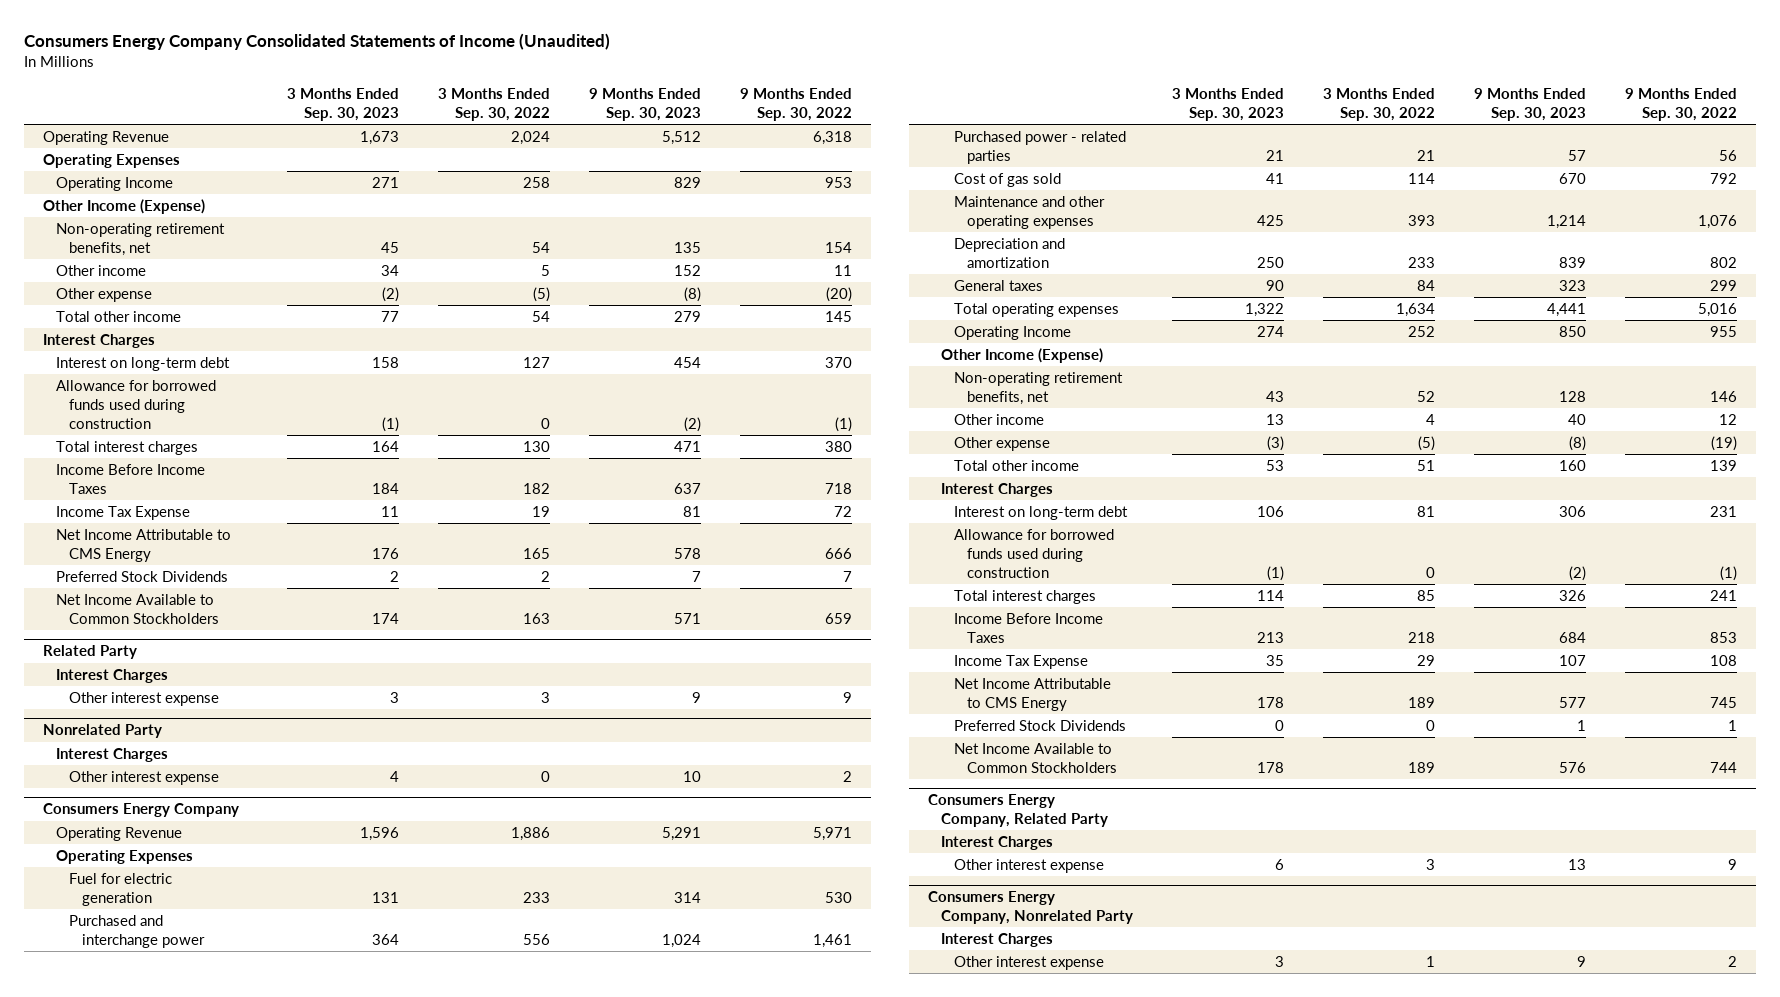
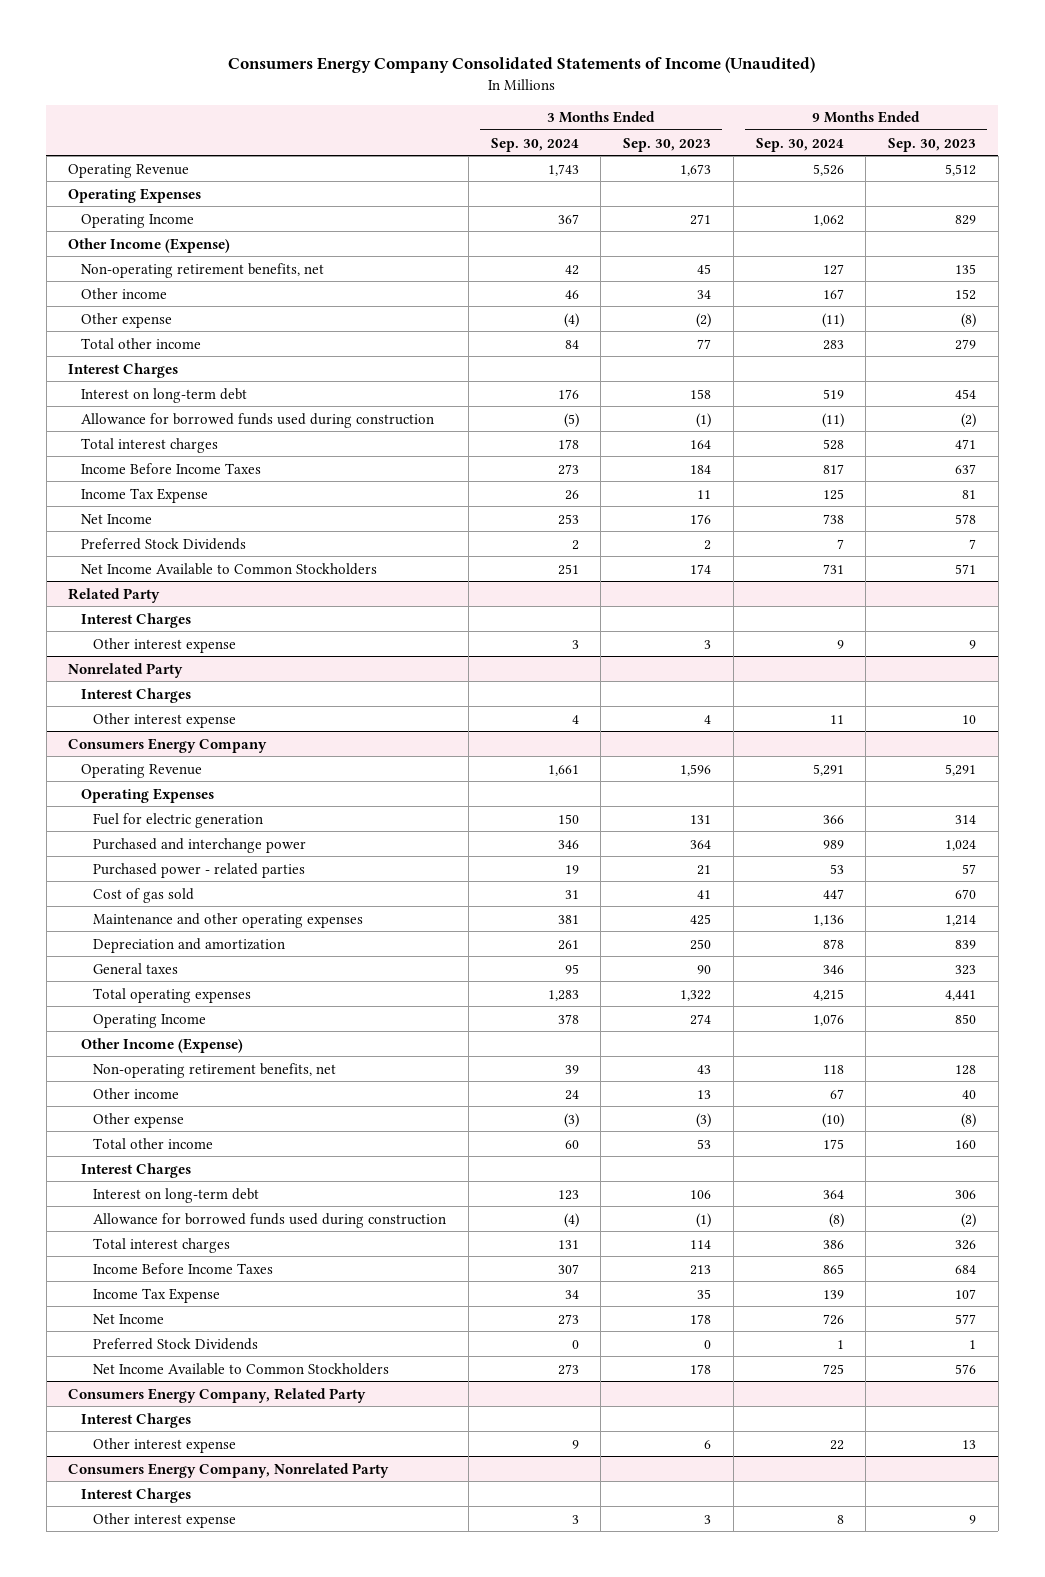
[438,88,551,122] 3 Months Ended Sep. 30, 2022 -> none
[739,88,852,122] 9 Months Ended Sep. 30, 2022 -> none
none -> [490,137,579,152] Sep. 30, 2024
none -> [755,137,844,152] Sep. 30, 2024
[56,528,232,562] Net Income Attributable to CMS Energy -> [80,513,152,524] Net Income
[954,677,1112,711] Net Income Attributable to CMS Energy -> [93,1313,165,1324] Net Income

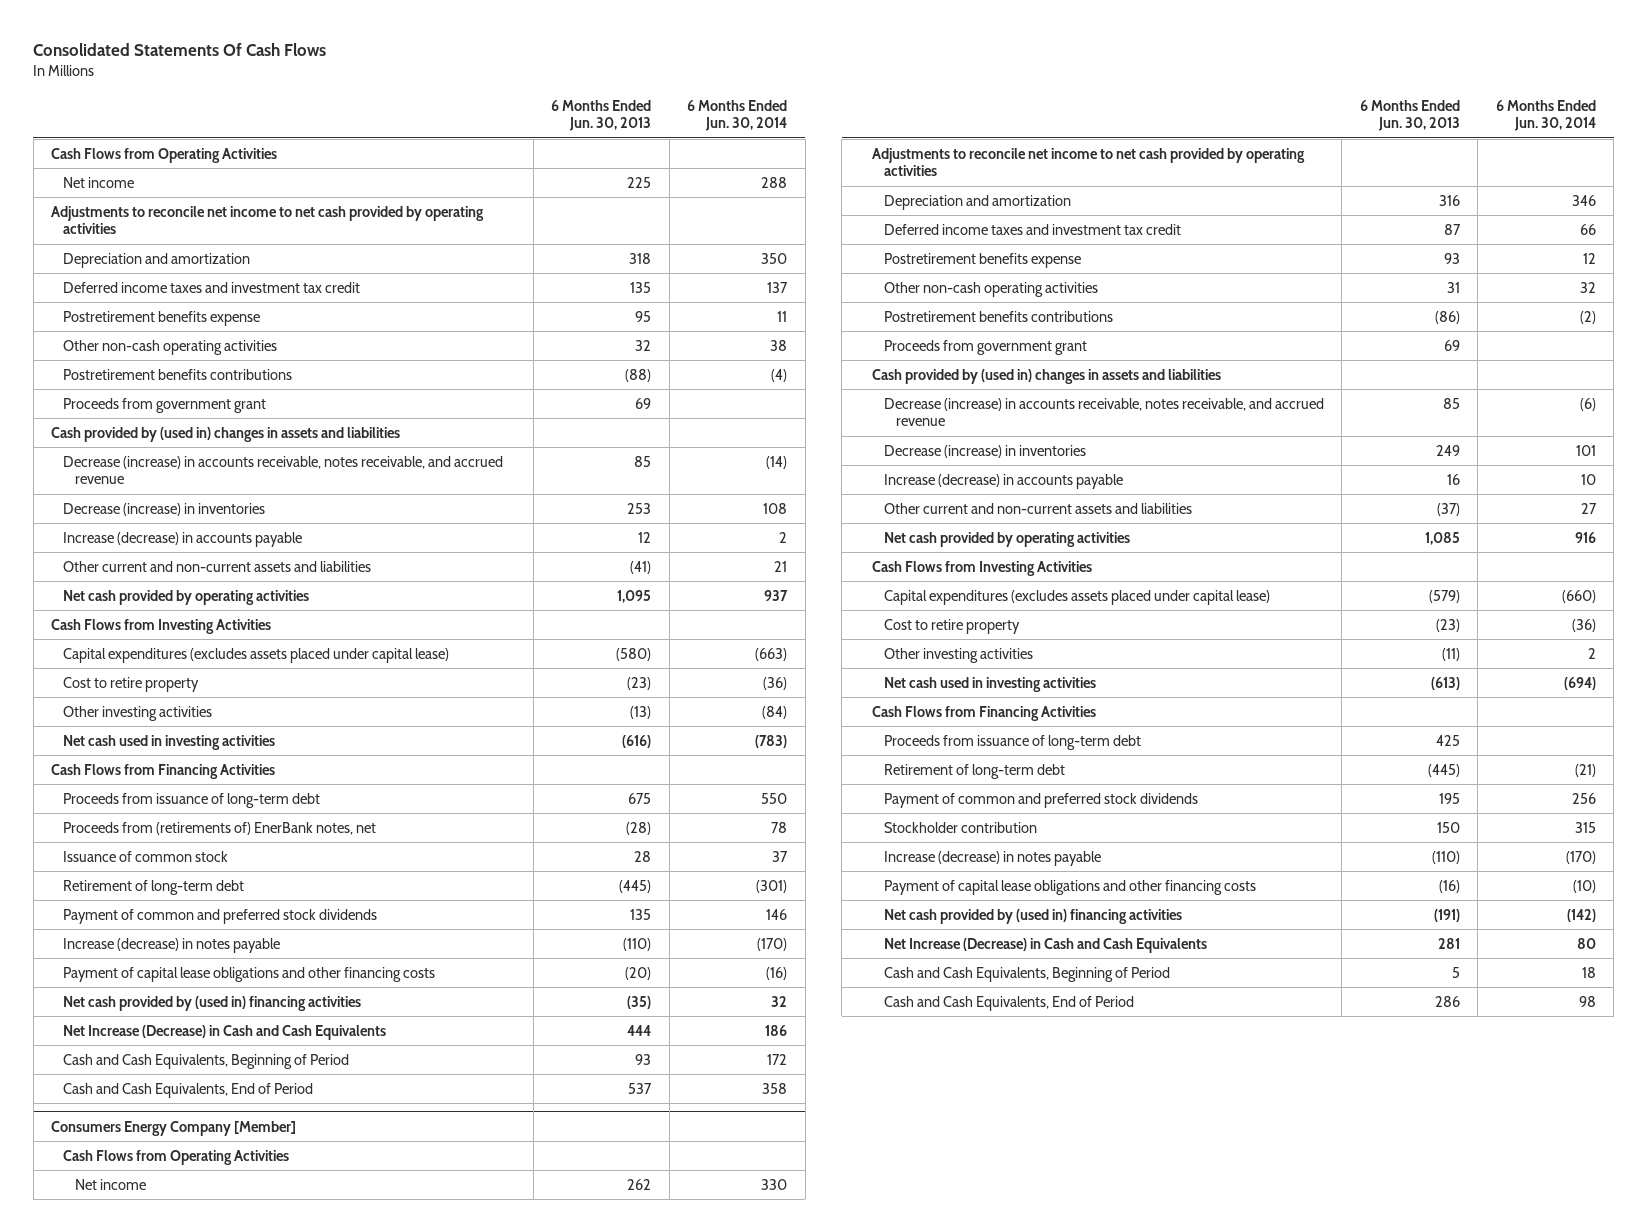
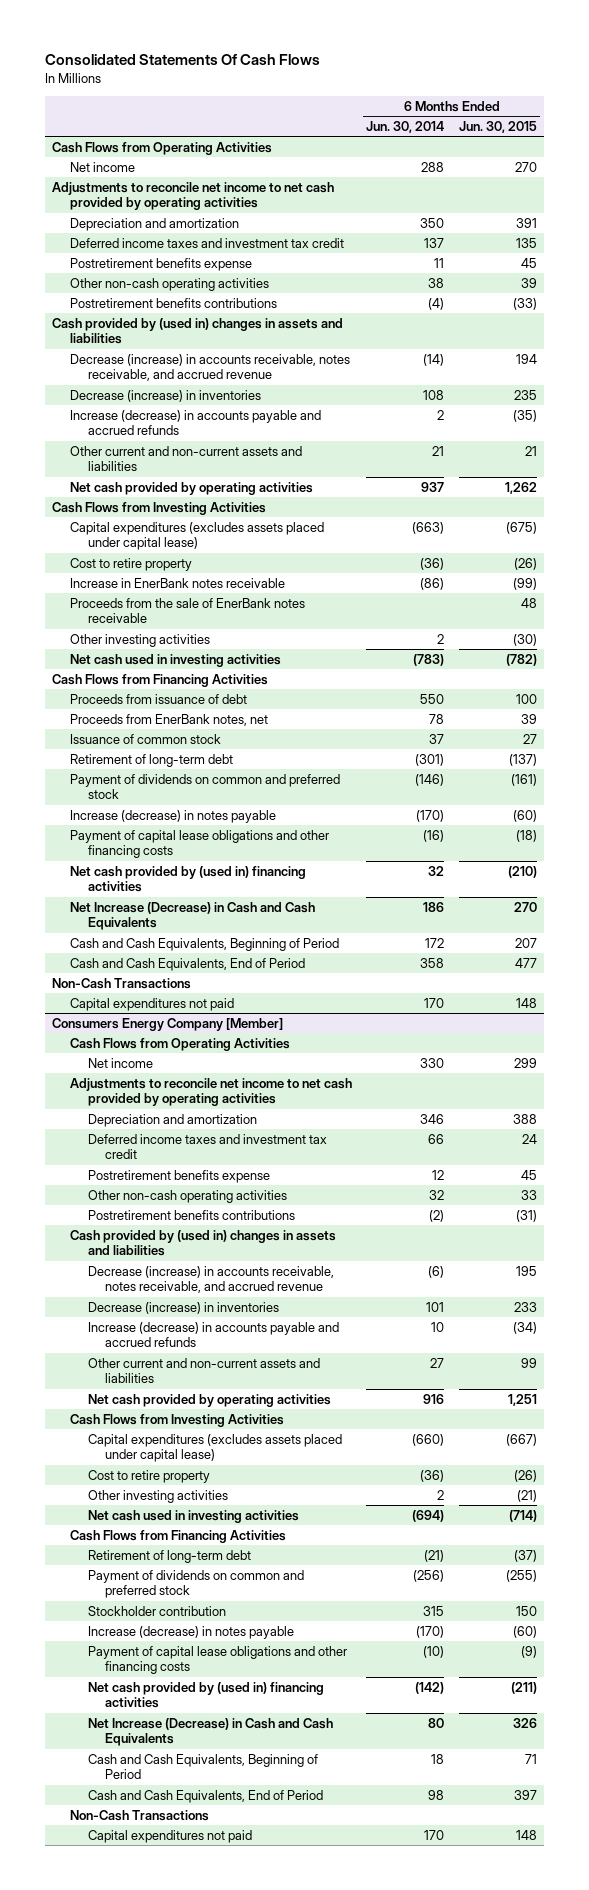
[551,99,652,132] 6 Months Ended Jun. 30, 2013 -> none
none -> [458,120,537,133] Jun. 30, 2015
[63,397,267,413] Proceeds from government grant -> none
[63,531,303,547] Increase (decrease) in accounts payable -> [70,409,322,436] Increase (decrease) in accounts payable and accrued refunds
none -> [70,577,286,588] Increase in EnerBank notes receivable
none -> [70,597,306,624] Proceeds from the sale of EnerBank notes receivable
[762,705,788,719] (84) -> [437,633,445,644] 2
[63,792,321,808] Proceeds from issuance of long-term debt -> [70,693,248,704] Proceeds from issuance of debt
[63,821,377,835] Proceeds from (retirements of) EnerBank notes, net -> [70,713,269,726] Proceeds from EnerBank notes, net
[63,908,378,924] Payment of common and preferred stock dividends -> [70,773,341,800] Payment of dividends on common and preferred stock
[766,908,788,920] 146 -> [415,773,445,786] (146)
none -> [52,977,192,989] Non-Cash Transactions
none -> [70,997,235,1011] Capital expenditures not paid
[883,339,1087,355] Proceeds from government grant -> none
[883,473,1123,489] Increase (decrease) in accounts payable -> [87,1321,339,1348] Increase (decrease) in accounts payable and accrued refunds
[883,734,1141,750] Proceeds from issuance of long-term debt -> none
[883,792,1198,808] Payment of common and preferred stock dividends -> [87,1569,304,1599] Payment of dividends on common and preferred stock
[1571,792,1596,804] 256 -> [413,1569,445,1582] (256)
none -> [70,1809,210,1821] Non-Cash Transactions
none -> [87,1829,252,1843] Capital expenditures not paid

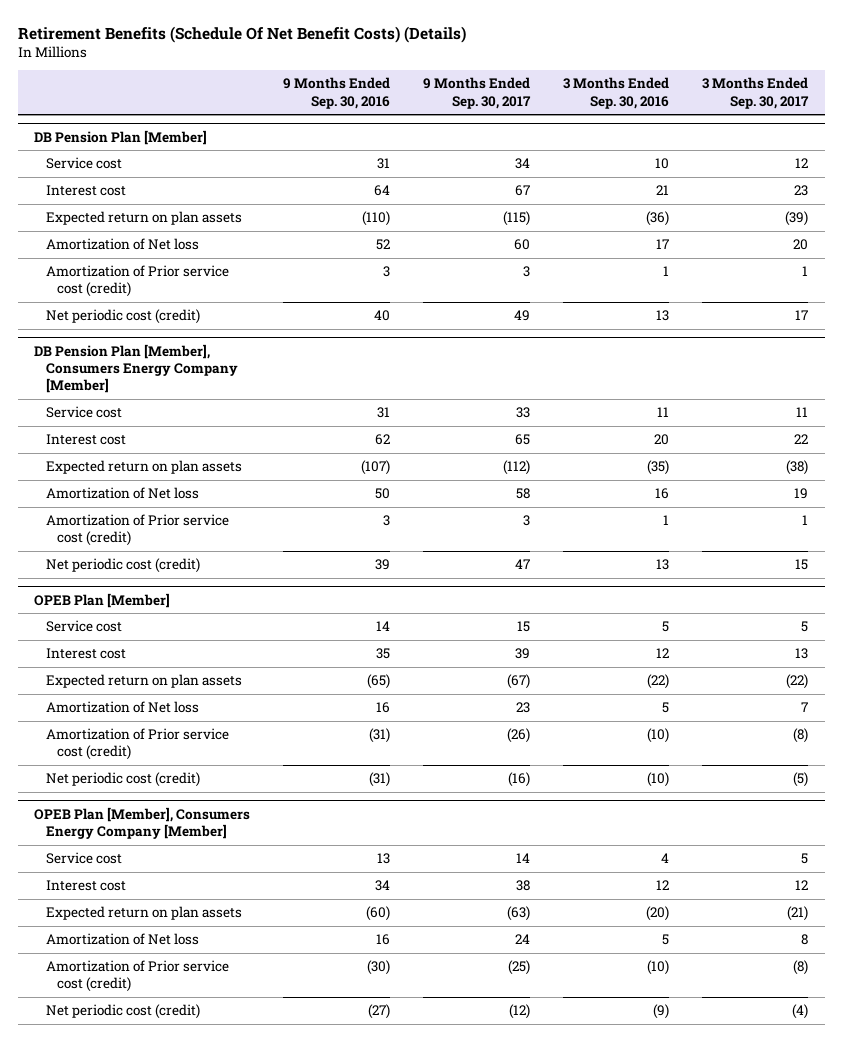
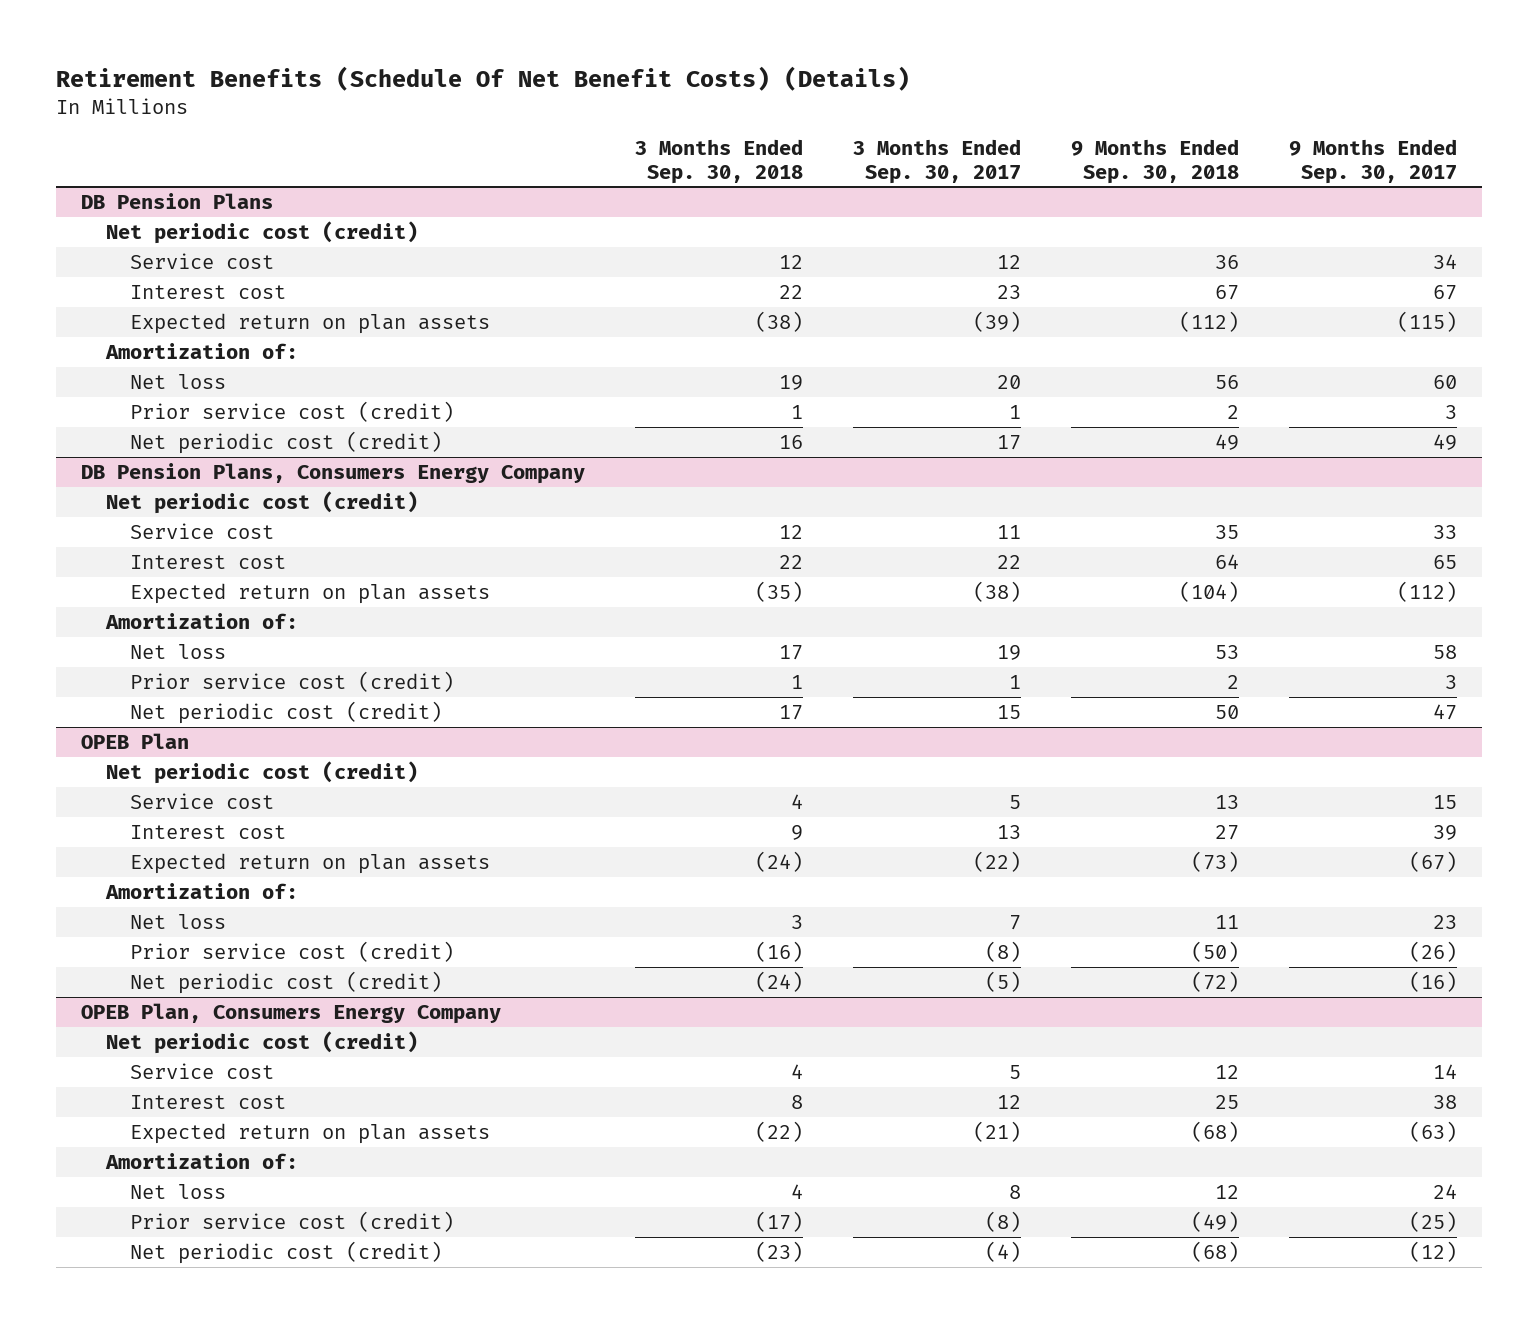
[283,77,391,109] 9 Months Ended Sep. 30, 2016 -> none
[563,77,670,109] 3 Months Ended Sep. 30, 2016 -> none
none -> [634,139,803,184] 3 Months Ended Sep. 30, 2018
none -> [1071,139,1240,184] 9 Months Ended Sep. 30, 2018
[34,129,208,145] DB Pension Plan [Member] -> [80,192,273,209] DB Pension Plans
none -> [105,220,418,244] Net periodic cost (credit)
none -> [104,342,298,359] Amortization of:
[45,238,199,251] Amortization of Net loss -> [130,373,227,389] Net loss
[45,265,229,298] Amortization of Prior service cost (credit) -> [130,400,455,422] Prior service cost (credit)
[34,343,238,394] DB Pension Plan [Member], Consumers Energy Company [Member] -> [80,462,585,484] DB Pension Plans, Consumers Energy Company
none -> [105,490,418,514] Net periodic cost (credit)
none -> [104,612,298,629] Amortization of:
[45,487,199,500] Amortization of Net loss -> [130,643,227,659] Net loss
[45,514,229,547] Amortization of Prior service cost (credit) -> [130,670,455,692] Prior service cost (credit)
[34,592,171,608] OPEB Plan [Member] -> [80,732,189,749] OPEB Plan
none -> [105,760,418,784] Net periodic cost (credit)
none -> [104,882,298,899] Amortization of:
[45,701,199,714] Amortization of Net loss -> [130,913,227,929] Net loss
[45,728,229,761] Amortization of Prior service cost (credit) -> [130,940,455,962] Prior service cost (credit)
[34,806,251,839] OPEB Plan [Member], Consumers Energy Company [Member] -> [80,1002,501,1024] OPEB Plan, Consumers Energy Company
none -> [105,1030,418,1054] Net periodic cost (credit)
none -> [104,1152,298,1169] Amortization of:
[45,933,199,946] Amortization of Net loss -> [130,1183,227,1199] Net loss
[45,960,229,993] Amortization of Prior service cost (credit) -> [130,1210,455,1232] Prior service cost (credit)

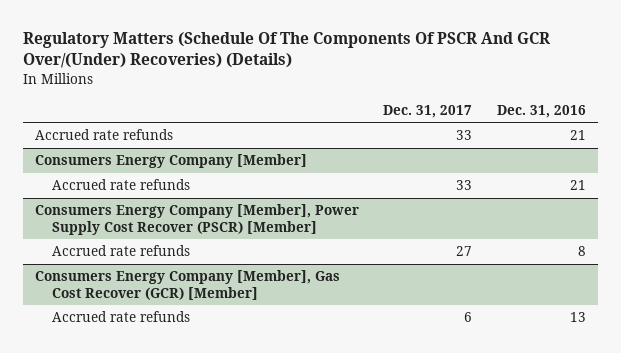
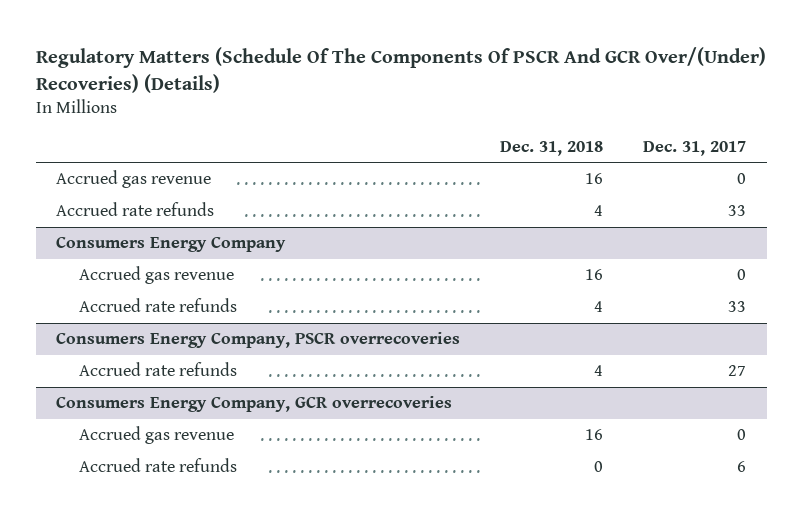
[497,104,587,118] Dec. 31, 2016 -> none
none -> [500,140,604,156] Dec. 31, 2018
none -> [56,170,212,189] Accrued gas revenue
[34,154,307,169] Consumers Energy Company [Member] -> [56,237,287,253] Consumers Energy Company
none -> [79,266,235,285] Accrued gas revenue
[34,204,359,235] Consumers Energy Company [Member], Power Supply Cost Recover (PSCR) [Member] -> none
none -> [56,332,461,349] Consumers Energy Company, PSCR overrecoveries
[34,270,340,300] Consumers Energy Company [Member], Gas Cost Recover (GCR) [Member] -> none
none -> [56,396,453,413] Consumers Energy Company, GCR overrecoveries
none -> [79,426,235,445] Accrued gas revenue

